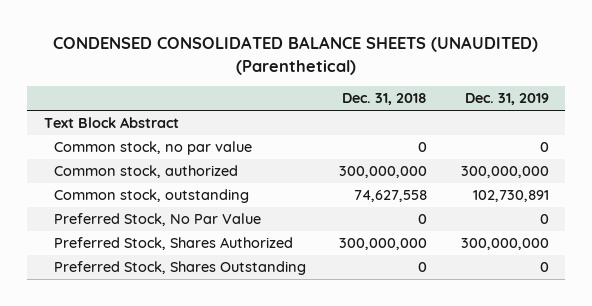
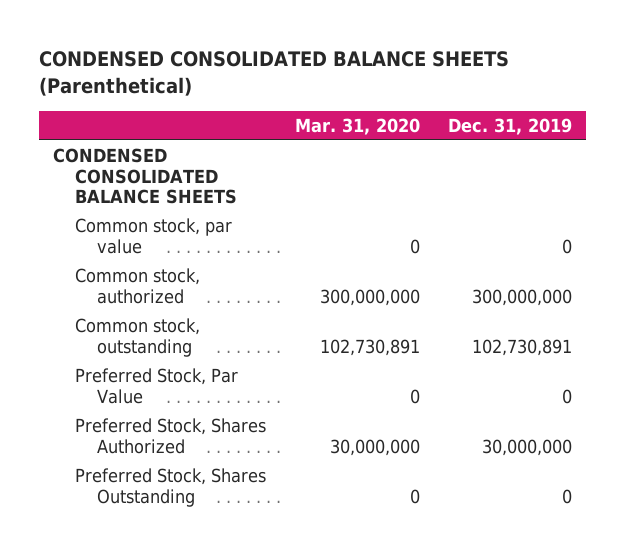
[53,36,539,75] CONDENSED CONSOLIDATED BALANCE SHEETS (UNAUDITED) (Parenthetical) -> [39,51,510,97] CONDENSED CONSOLIDATED BALANCE SHEETS (Parenthetical)
[342,93,428,106] Dec. 31, 2018 -> none
none -> [294,117,420,135] Mar. 31, 2020
[43,117,179,129] Text Block Abstract -> none
none -> [53,147,238,205] CONDENSED CONSOLIDATED BALANCE SHEETS
[53,141,252,156] Common stock, no par value -> [75,217,233,254] Common stock, par value
[53,213,261,227] Preferred Stock, No Par Value -> [75,367,239,404] Preferred Stock, Par Value
[460,238,549,251] 300,000,000 -> [482,438,573,456] 30,000,000

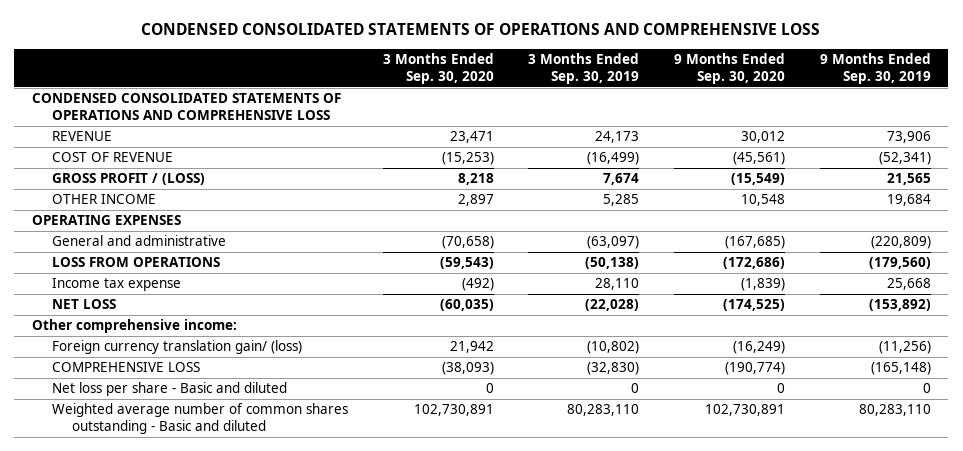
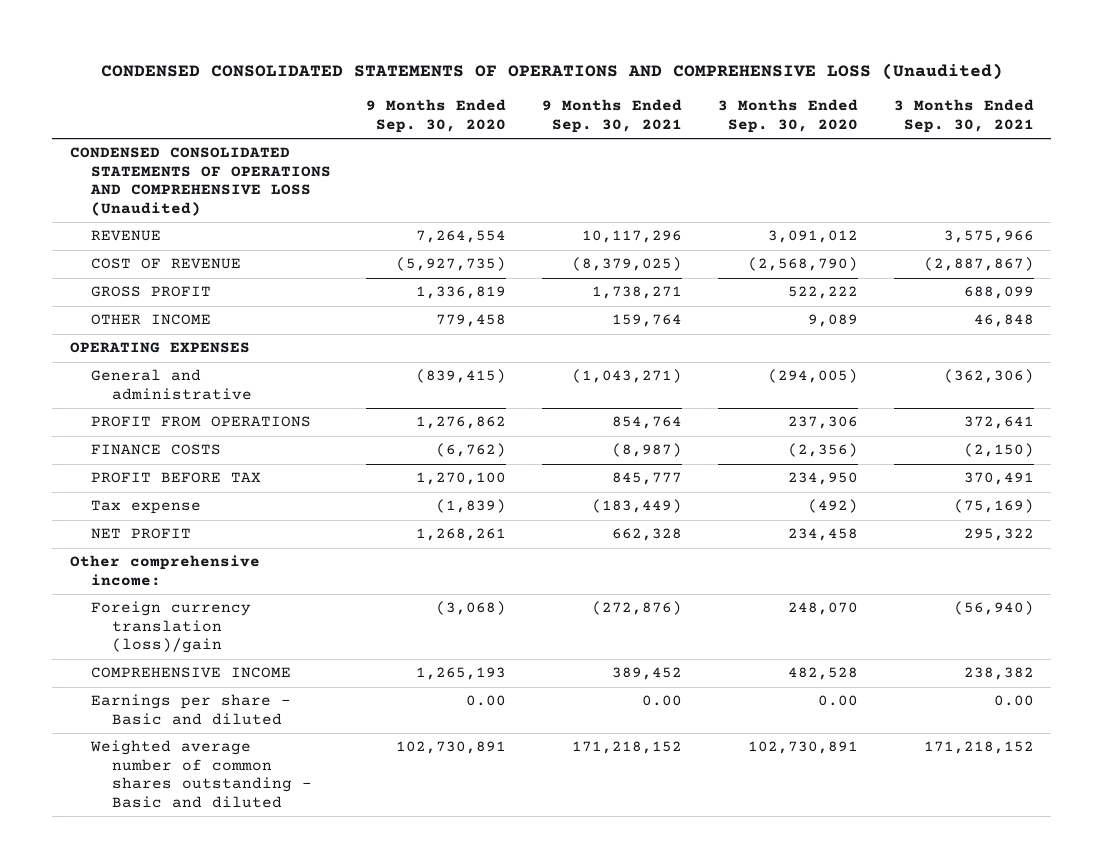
[141,23,821,36] CONDENSED CONSOLIDATED STATEMENTS OF OPERATIONS AND COMPREHENSIVE LOSS -> [100,63,1003,81] CONDENSED CONSOLIDATED STATEMENTS OF OPERATIONS AND COMPREHENSIVE LOSS (Unaudited)
[528,53,640,85] 3 Months Ended Sep. 30, 2019 -> none
[819,53,931,85] 9 Months Ended Sep. 30, 2019 -> none
none -> [542,99,683,133] 9 Months Ended Sep. 30, 2021
none -> [893,99,1034,133] 3 Months Ended Sep. 30, 2021
[31,93,341,121] CONDENSED CONSOLIDATED STATEMENTS OF OPERATIONS AND COMPREHENSIVE LOSS -> [69,147,331,216] CONDENSED CONSOLIDATED STATEMENTS OF OPERATIONS AND COMPREHENSIVE LOSS (Unaudited)
[449,131,494,144] 23,471 -> [767,230,858,244] 3,091,012
[740,131,785,144] 30,012 -> [416,230,507,244] 7,264,554
[441,152,494,166] (15,253) -> [747,257,858,272] (2,568,790)
[732,152,785,166] (45,561) -> [396,257,507,272] (5,927,735)
[51,173,205,186] GROSS PROFIT / (LOSS) -> [90,286,211,298] GROSS PROFIT
[457,173,494,186] 8,218 -> [787,286,858,300] 522,222
[730,173,785,186] (15,549) -> [416,286,507,300] 1,336,819
[457,194,494,207] 2,897 -> [807,314,858,328] 9,089
[740,194,785,207] 10,548 -> [436,314,507,328] 779,458
[441,236,494,250] (70,658) -> [767,369,858,384] (294,005)
[724,236,785,250] (167,685) -> [416,369,507,384] (839,415)
[51,257,220,268] LOSS FROM OPERATIONS -> [90,416,311,428] PROFIT FROM OPERATIONS
[439,257,494,270] (59,543) -> [787,416,858,430] 237,306
[722,257,785,270] (172,686) -> [416,416,507,430] 1,276,862
none -> [90,444,221,456] FINANCE COSTS
none -> [90,472,261,484] PROFIT BEFORE TAX
[51,278,181,292] Income tax expense -> [90,500,201,515] Tax expense
[51,299,116,310] NET LOSS -> [90,528,191,540] NET PROFIT
[439,299,494,312] (60,035) -> [787,528,858,542] 234,458
[722,299,785,312] (174,525) -> [416,528,507,542] 1,268,261
[51,340,302,355] Foreign currency translation gain/ (loss) -> [90,601,251,654] Foreign currency translation (loss)/gain
[449,341,494,354] 21,942 -> [787,602,858,616] 248,070
[732,341,785,355] (16,249) -> [436,601,507,616] (3,068)
[51,362,200,373] COMPREHENSIVE LOSS -> [90,667,291,679] COMPREHENSIVE INCOME
[441,362,494,376] (38,093) -> [787,667,858,681] 482,528
[724,362,785,376] (190,774) -> [416,667,507,681] 1,265,193
[51,382,287,397] Net loss per share - Basic and diluted -> [90,694,291,725] Earnings per share - Basic and diluted
[485,383,494,394] 0 -> [817,695,858,707] 0.00
[776,383,785,394] 0 -> [466,695,507,707] 0.00

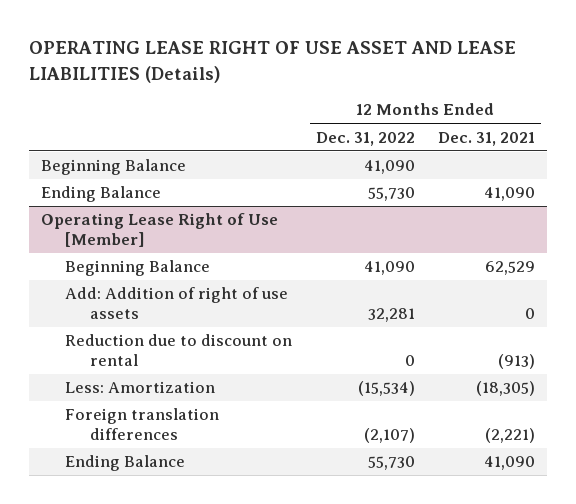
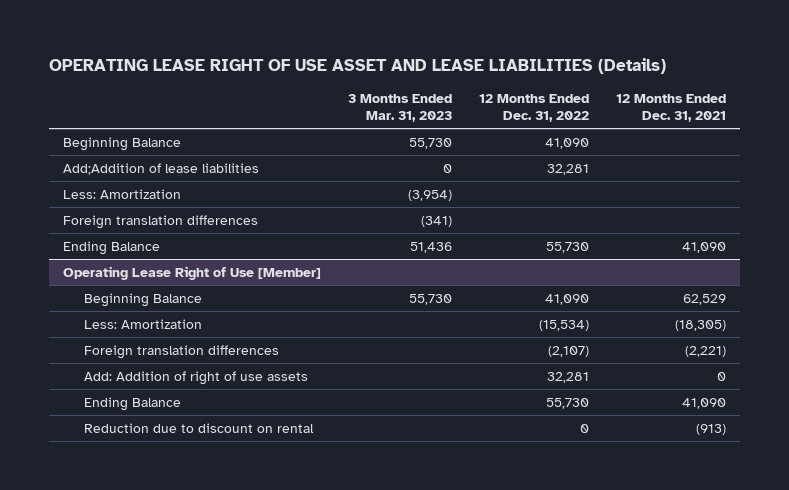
none -> [347,94,452,123] 3 Months Ended Mar. 31, 2023
none -> [62,162,259,175] Add;Addition of lease liabilities
none -> [62,188,181,199] Less: Amortization
none -> [62,214,258,229] Foreign translation differences
[65,287,289,319] Add: Addition of right of use assets -> [84,370,309,385] Add: Addition of right of use assets
[65,334,293,366] Reduction due to discount on rental -> [84,422,315,433] Reduction due to discount on rental

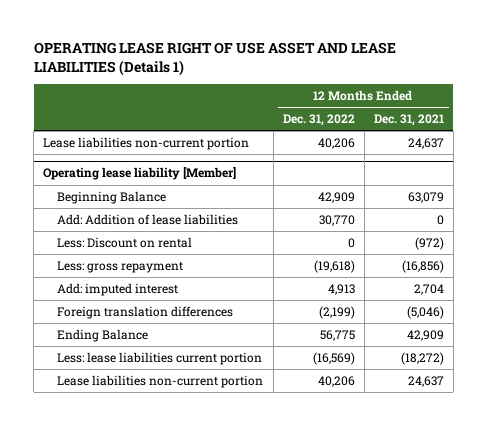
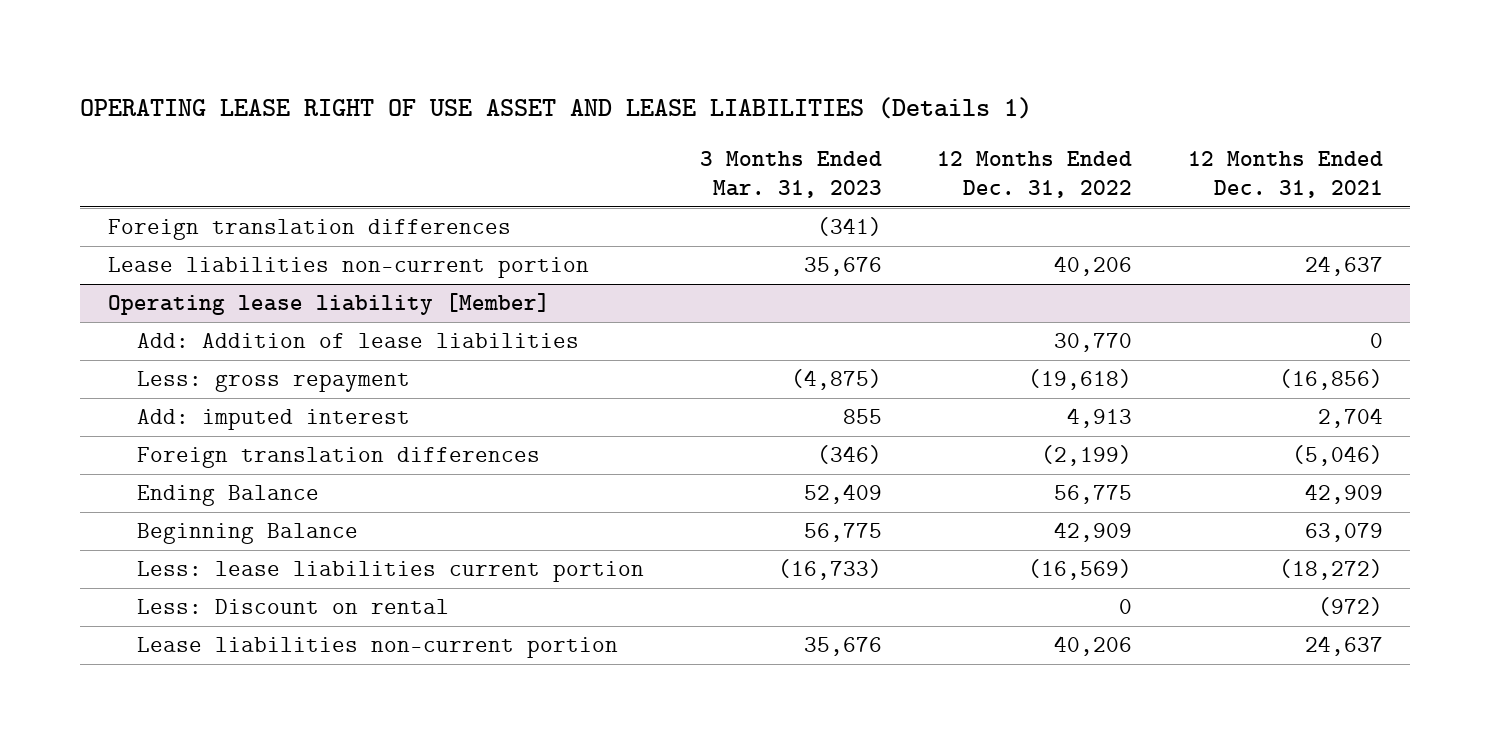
none -> [699,150,882,198] 3 Months Ended Mar. 31, 2023
none -> [107,219,511,241] Foreign translation differences
[57,191,167,205] Beginning Balance -> [137,523,359,545] Beginning Balance
[57,237,193,249] Less: Discount on rental -> [137,599,450,615] Less: Discount on rental

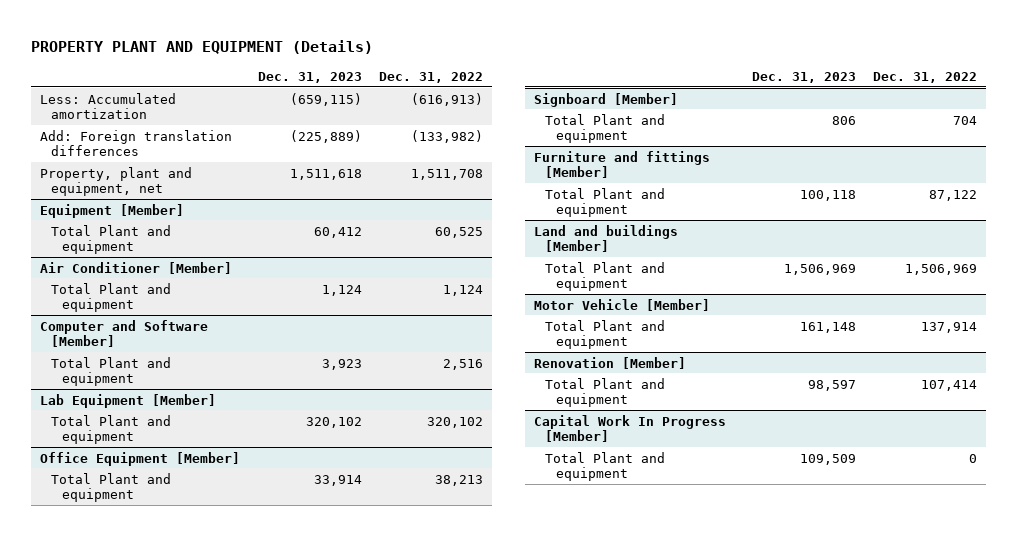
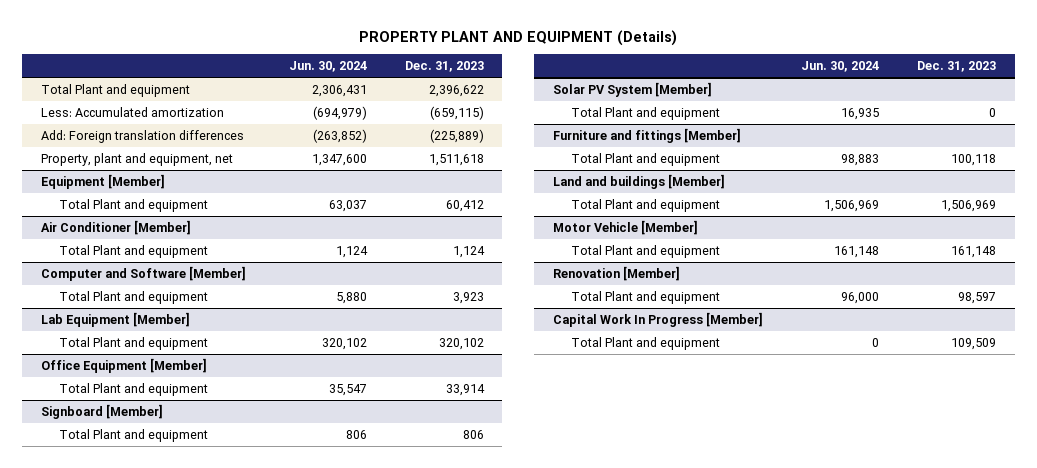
[379,71,484,83] Dec. 31, 2022 -> none
none -> [288,61,367,73] Jun. 30, 2024
none -> [40,84,190,98] Total Plant and equipment
none -> [552,82,712,98] Solar PV System [Member]
none -> [571,107,721,121] Total Plant and equipment

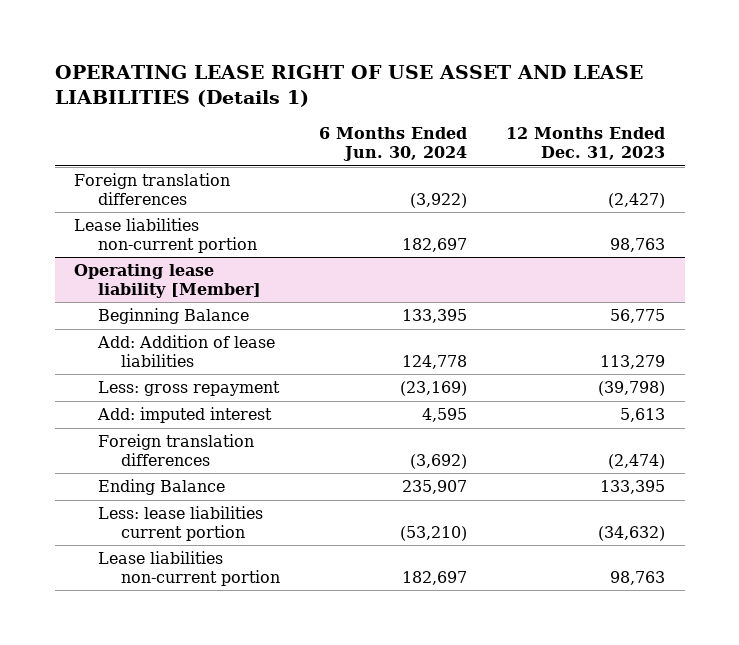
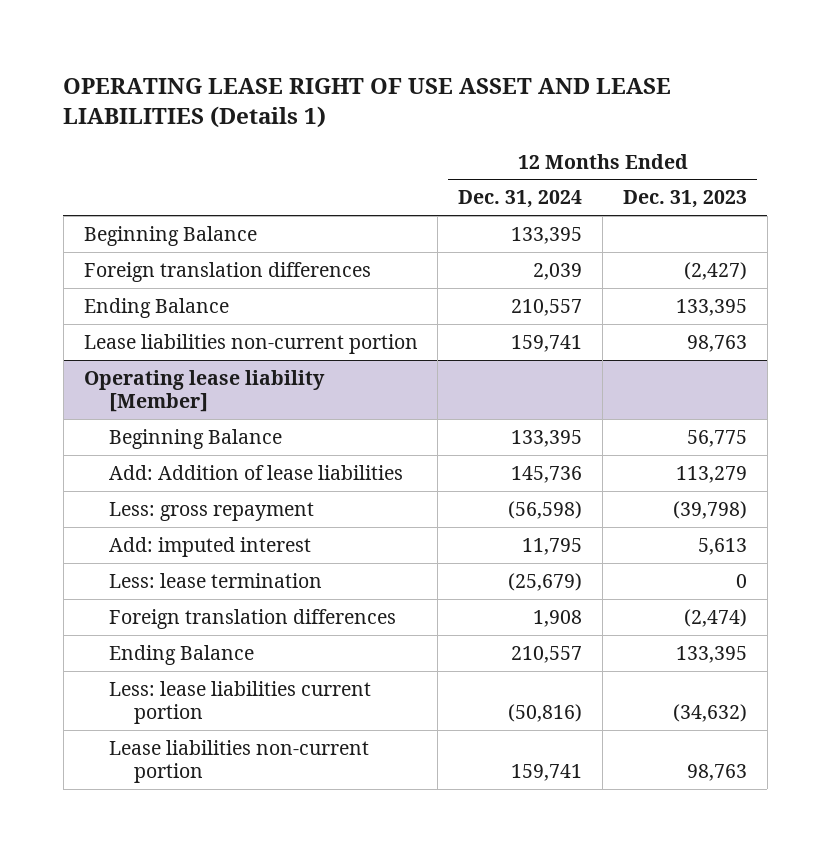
[319,127,468,162] 6 Months Ended Jun. 30, 2024 -> none
none -> [458,190,583,209] Dec. 31, 2024
none -> [83,226,257,247] Beginning Balance
none -> [83,298,229,319] Ending Balance
none -> [108,573,322,589] Less: lease termination

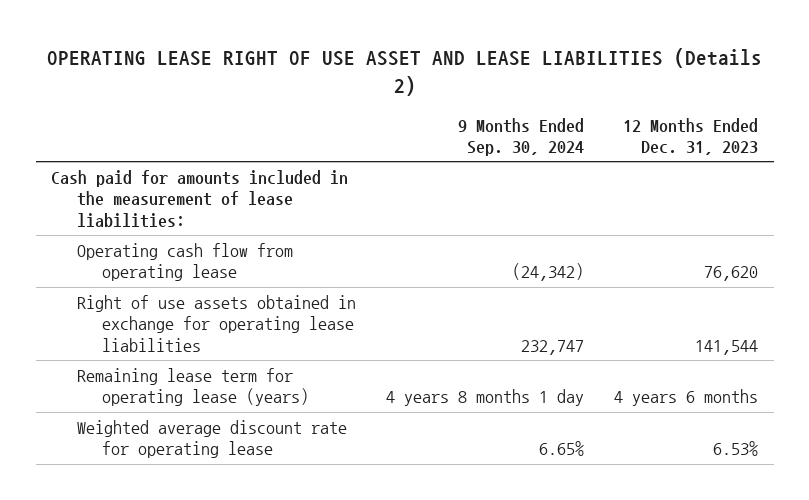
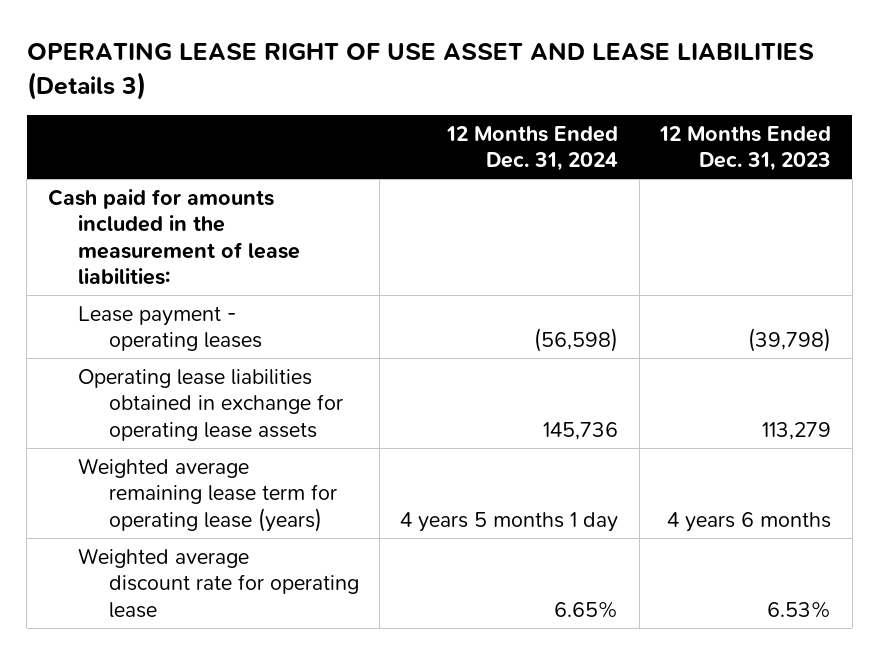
[46,47,762,96] OPERATING LEASE RIGHT OF USE ASSET AND LEASE LIABILITIES (Details 2) -> [26,42,814,100] OPERATING LEASE RIGHT OF USE ASSET AND LEASE LIABILITIES (Details 3)
[457,117,584,156] 9 Months Ended Sep. 30, 2024 -> none
none -> [446,125,619,172] 12 Months Ended Dec. 31, 2024
[76,243,293,282] Operating cash flow from operating lease -> [78,305,262,352] Lease payment - operating leases
[704,266,759,282] 76,620 -> [748,328,832,353] (39,798)
[76,295,356,352] Right of use assets obtained in exchange for operating lease liabilities -> [78,368,343,441] Operating lease liabilities obtained in exchange for operating lease assets
[695,339,759,355] 141,544 -> [762,421,832,440] 113,279
[76,368,309,407] Remaining lease term for operating lease (years) -> [78,457,337,532] Weighted average remaining lease term for operating lease (years)

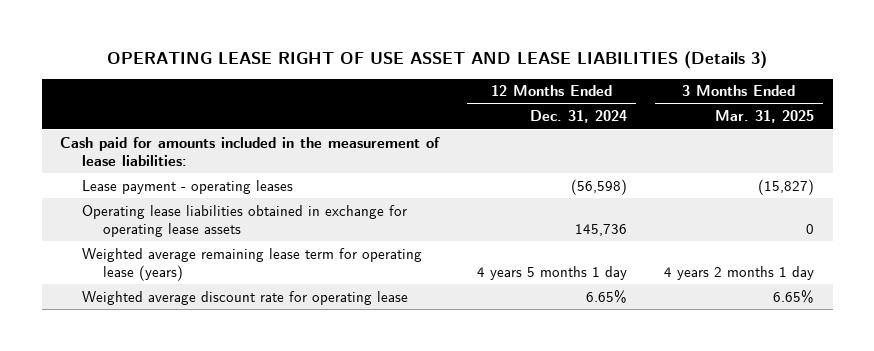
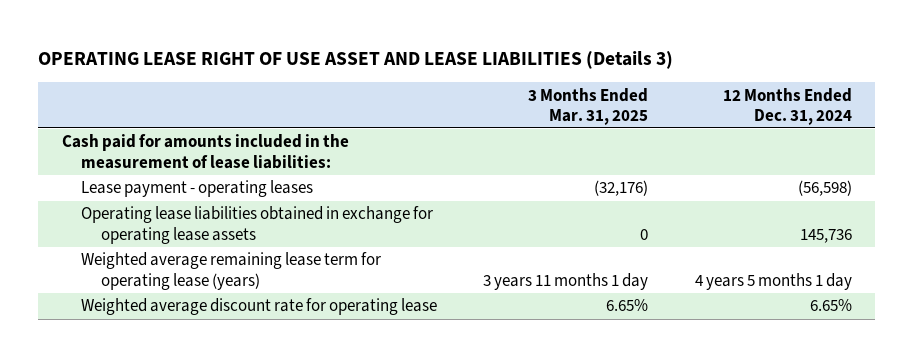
[758,178,815,195] (15,827) -> [594,180,649,197] (32,176)
[664,265,815,280] 4 years 2 months 1 day -> [483,272,649,290] 3 years 11 months 1 day

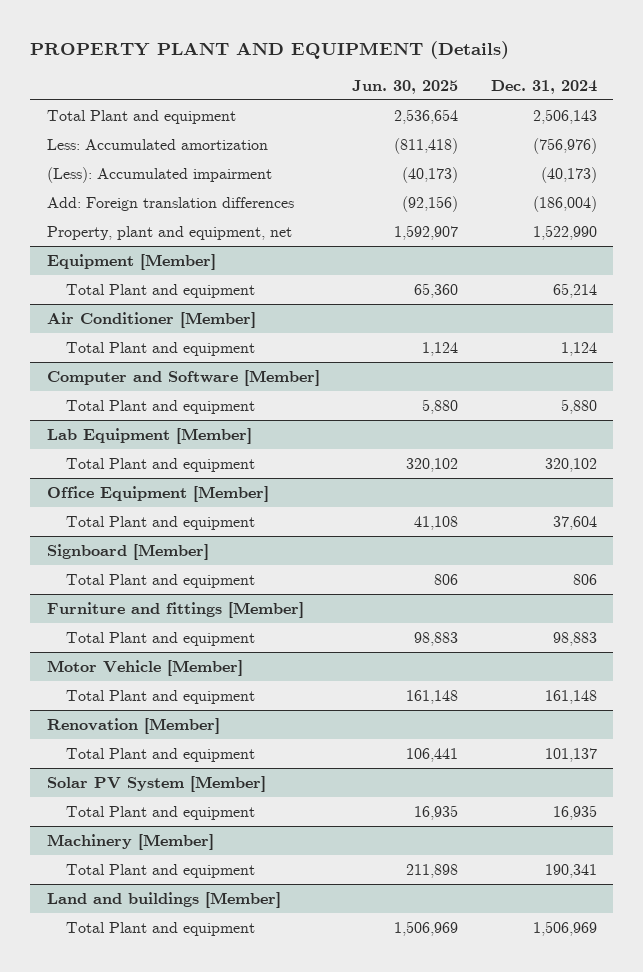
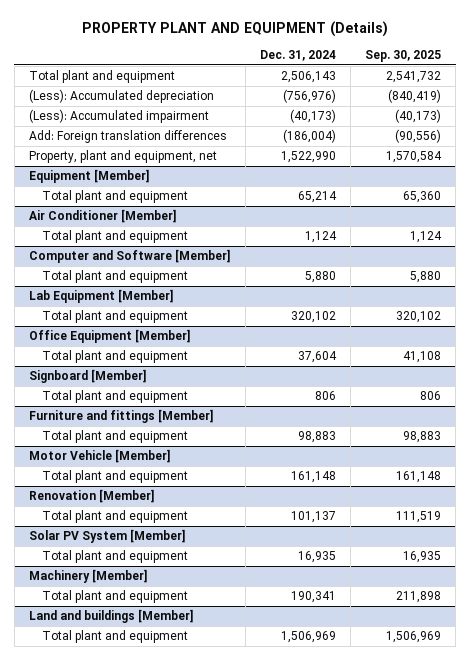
[352,79,459,94] Jun. 30, 2025 -> none
none -> [365,50,442,63] Sep. 30, 2025
[46,110,236,125] Total Plant and equipment -> [28,70,175,84] Total plant and equipment
[46,139,268,151] Less: Accumulated amortization -> [28,89,214,104] (Less): Accumulated depreciation
[66,284,256,299] Total Plant and equipment -> [41,190,188,204] Total plant and equipment
[66,342,256,357] Total Plant and equipment -> [41,230,188,244] Total plant and equipment
[66,400,256,415] Total Plant and equipment -> [41,270,188,284] Total plant and equipment
[66,458,256,473] Total Plant and equipment -> [41,310,188,324] Total plant and equipment
[66,516,256,531] Total Plant and equipment -> [41,350,188,364] Total plant and equipment
[66,574,256,589] Total Plant and equipment -> [41,390,188,404] Total plant and equipment
[66,632,256,647] Total Plant and equipment -> [41,430,188,444] Total plant and equipment
[66,690,256,705] Total Plant and equipment -> [41,470,188,484] Total plant and equipment
[66,748,256,763] Total Plant and equipment -> [41,510,188,524] Total plant and equipment
[66,806,256,821] Total Plant and equipment -> [41,550,188,564] Total plant and equipment
[66,864,256,879] Total Plant and equipment -> [41,590,188,604] Total plant and equipment
[66,922,256,937] Total Plant and equipment -> [41,630,188,644] Total plant and equipment

